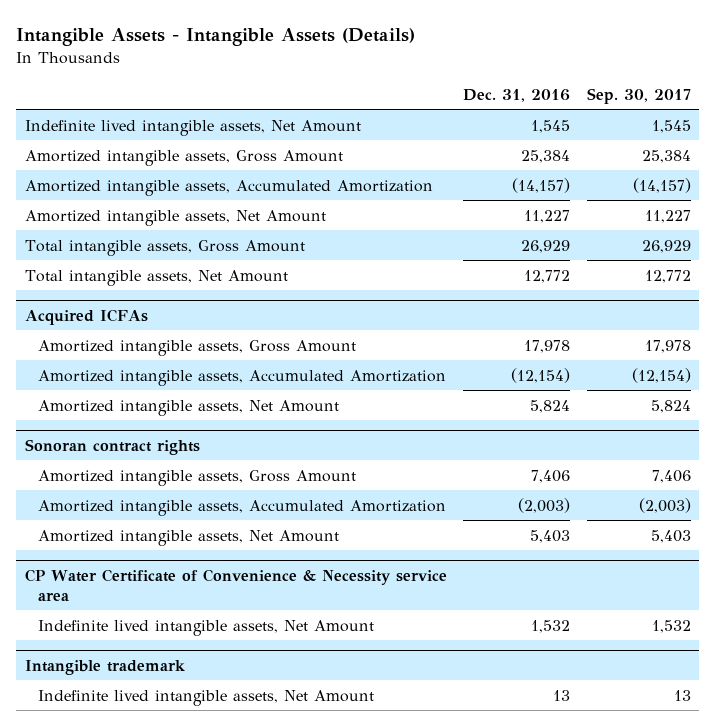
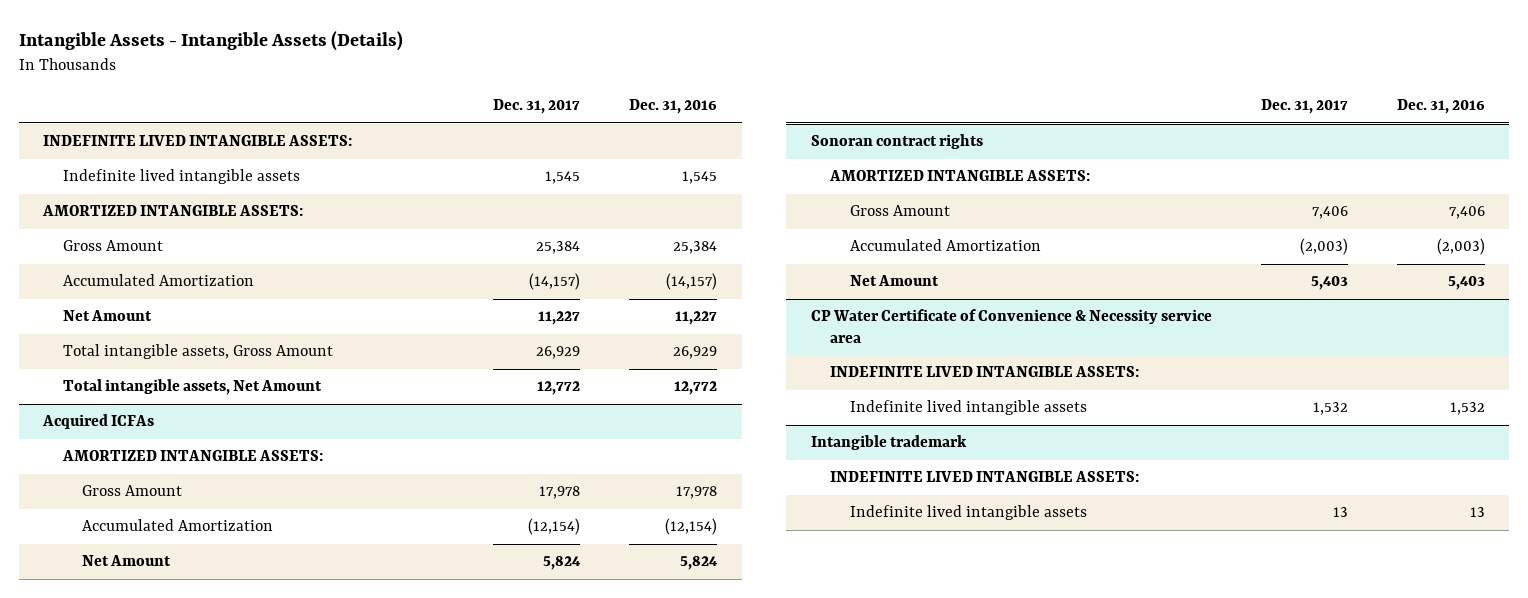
[586,87,691,104] Sep. 30, 2017 -> none
none -> [493,99,581,115] Dec. 31, 2017
none -> [43,135,353,147] INDEFINITE LIVED INTANGIBLE ASSETS:
[24,119,361,136] Indefinite lived intangible assets, Net Amount -> [62,169,300,185] Indefinite lived intangible assets
none -> [42,205,304,217] AMORTIZED INTANGIBLE ASSETS:
[24,149,343,166] Amortized intangible assets, Gross Amount -> [62,240,163,252] Gross Amount
[24,179,433,196] Amortized intangible assets, Accumulated Amortization -> [62,274,254,287] Accumulated Amortization
[24,209,326,226] Amortized intangible assets, Net Amount -> [62,310,152,322] Net Amount
none -> [61,450,323,462] AMORTIZED INTANGIBLE ASSETS:
[38,339,357,356] Amortized intangible assets, Gross Amount -> [82,485,183,497] Gross Amount
[38,369,447,386] Amortized intangible assets, Accumulated Amortization -> [82,519,274,532] Accumulated Amortization
[38,399,340,416] Amortized intangible assets, Net Amount -> [82,555,172,567] Net Amount
none -> [829,170,1091,182] AMORTIZED INTANGIBLE ASSETS:
[38,469,357,486] Amortized intangible assets, Gross Amount -> [850,205,951,217] Gross Amount
[38,499,447,516] Amortized intangible assets, Accumulated Amortization -> [850,239,1042,252] Accumulated Amortization
[38,529,340,546] Amortized intangible assets, Net Amount -> [850,275,940,287] Net Amount
none -> [830,366,1140,378] INDEFINITE LIVED INTANGIBLE ASSETS:
[38,619,375,636] Indefinite lived intangible assets, Net Amount -> [850,400,1088,416] Indefinite lived intangible assets
none -> [830,471,1140,483] INDEFINITE LIVED INTANGIBLE ASSETS:
[38,689,375,706] Indefinite lived intangible assets, Net Amount -> [850,505,1088,521] Indefinite lived intangible assets

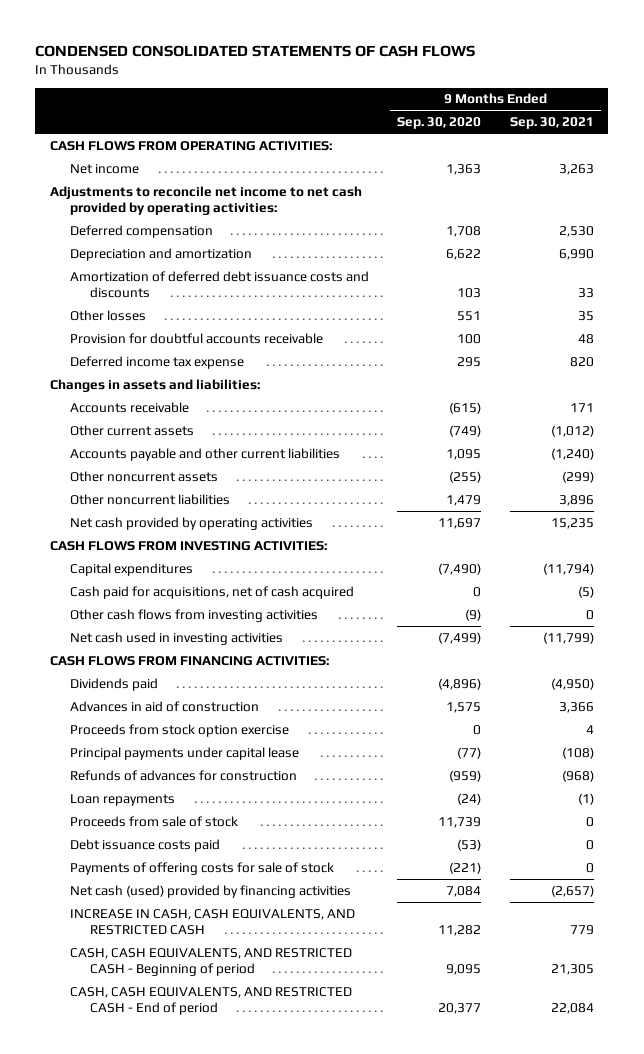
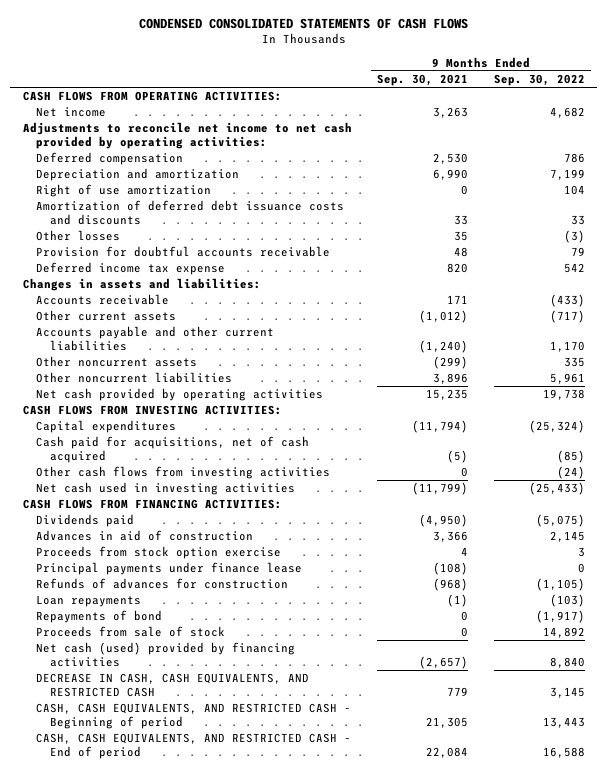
[397,117,482,130] Sep. 30, 2020 -> none
none -> [493,74,585,87] Sep. 30, 2022
none -> [36,184,212,198] Right of use amortization
[69,746,299,760] Principal payments under capital lease -> [36,562,303,576] Principal payments under finance lease
none -> [36,610,163,624] Repayments of bond
[69,838,220,852] Debt issuance costs paid -> none
[69,861,334,875] Payments of offering costs for sale of stock -> none
[69,908,355,936] INCREASE IN CASH, CASH EQUIVALENTS, AND RESTRICTED CASH -> [36,673,310,697] DECREASE IN CASH, CASH EQUIVALENTS, AND RESTRICTED CASH

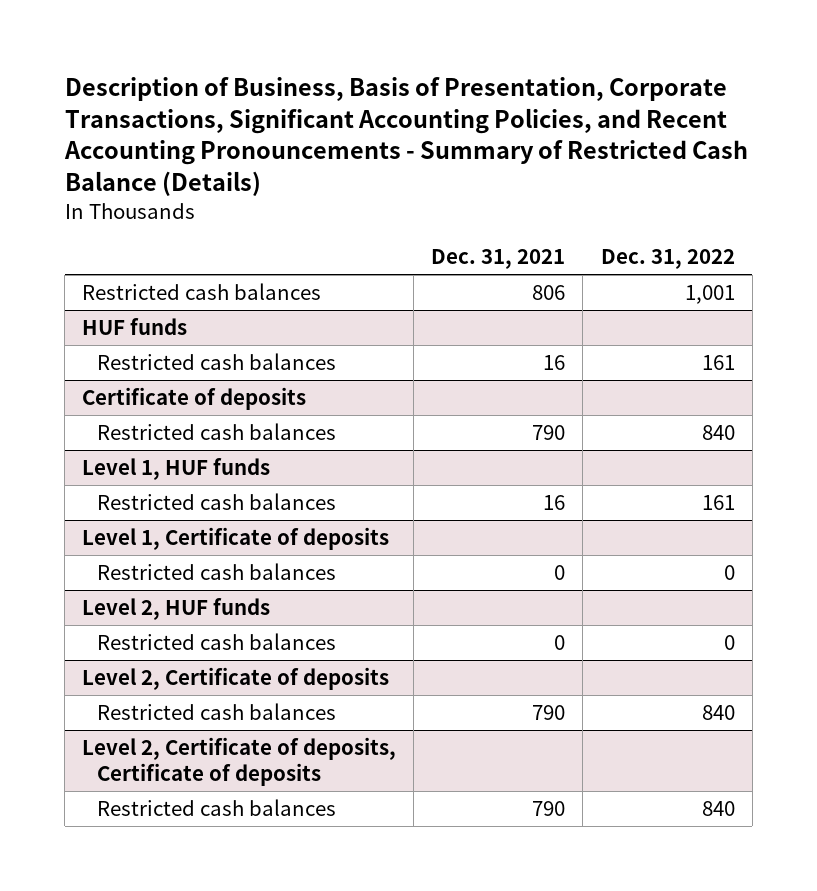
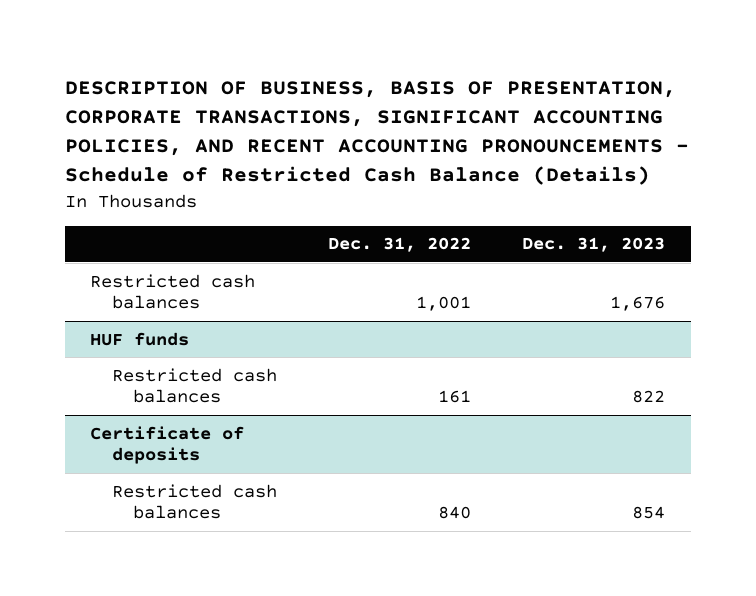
[63,77,748,197] Description of Business, Basis of Presentation, Corporate Transactions, Significant Accounting Policies, and Recent Accounting Pronouncements - Summary of Restricted Cash Balance (Details) -> [64,80,689,186] DESCRIPTION OF BUSINESS, BASIS OF PRESENTATION, CORPORATE TRANSACTIONS, SIGNIFICANT ACCOUNTING POLICIES, AND RECENT ACCOUNTING PRONOUNCEMENTS - Schedule of Restricted Cash Balance (Details)
[431,249,566,270] Dec. 31, 2021 -> none
none -> [522,237,666,253] Dec. 31, 2023
[82,458,271,481] Level 1, HUF funds -> none
[96,493,336,511] Restricted cash balances -> none
[82,527,390,551] Level 1, Certificate of deposits -> none
[96,563,336,581] Restricted cash balances -> none
[82,598,271,621] Level 2, HUF funds -> none
[96,633,336,651] Restricted cash balances -> none
[82,667,390,691] Level 2, Certificate of deposits -> none
[96,703,336,721] Restricted cash balances -> none
[82,737,397,786] Level 2, Certificate of deposits, Certificate of deposits -> none
[96,799,336,817] Restricted cash balances -> none

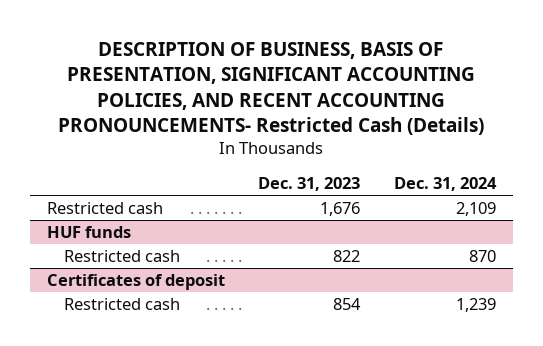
[64,80,689,186] DESCRIPTION OF BUSINESS, BASIS OF PRESENTATION, CORPORATE TRANSACTIONS, SIGNIFICANT ACCOUNTING POLICIES, AND RECENT ACCOUNTING PRONOUNCEMENTS - Schedule of Restricted Cash Balance (Details) -> [58,41,485,136] DESCRIPTION OF BUSINESS, BASIS OF PRESENTATION, SIGNIFICANT ACCOUNTING POLICIES, AND RECENT ACCOUNTING PRONOUNCEMENTS- Restricted Cash (Details)
[327,237,471,253] Dec. 31, 2022 -> none
none -> [393,176,497,191] Dec. 31, 2024
[90,273,256,310] Restricted cash balances -> [46,202,163,215] Restricted cash
[111,367,277,404] Restricted cash balances -> [63,250,180,263] Restricted cash
[90,425,245,465] Certificate of deposits -> [46,274,225,291] Certificates of deposit
[111,483,277,520] Restricted cash balances -> [63,298,180,311] Restricted cash

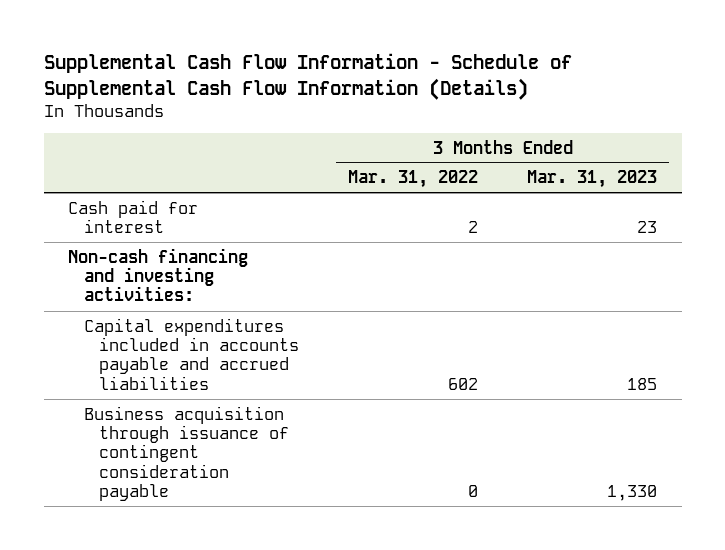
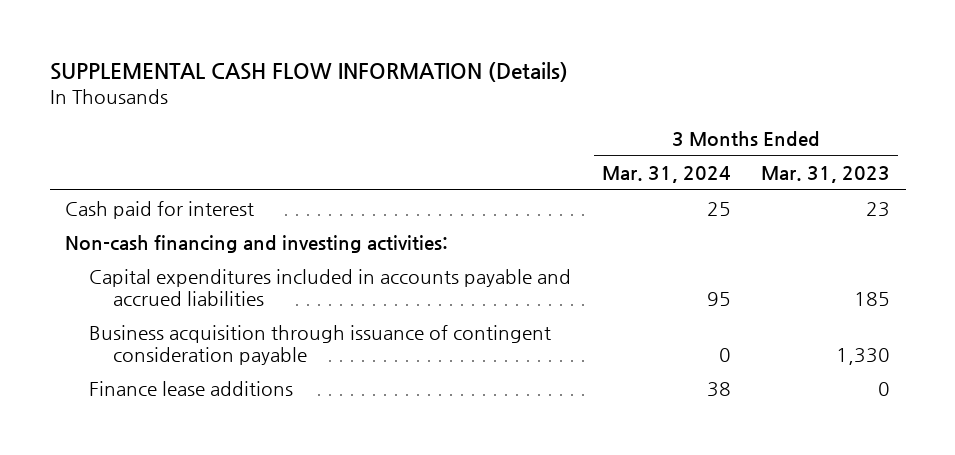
[43,53,572,100] Supplemental Cash Flow Information - Schedule of Supplemental Cash Flow Information (Details) -> [49,62,568,83] SUPPLEMENTAL CASH FLOW INFORMATION (Details)
[348,170,479,189] Mar. 31, 2022 -> none
none -> [601,166,731,184] Mar. 31, 2024
none -> [88,380,293,396] Finance lease additions

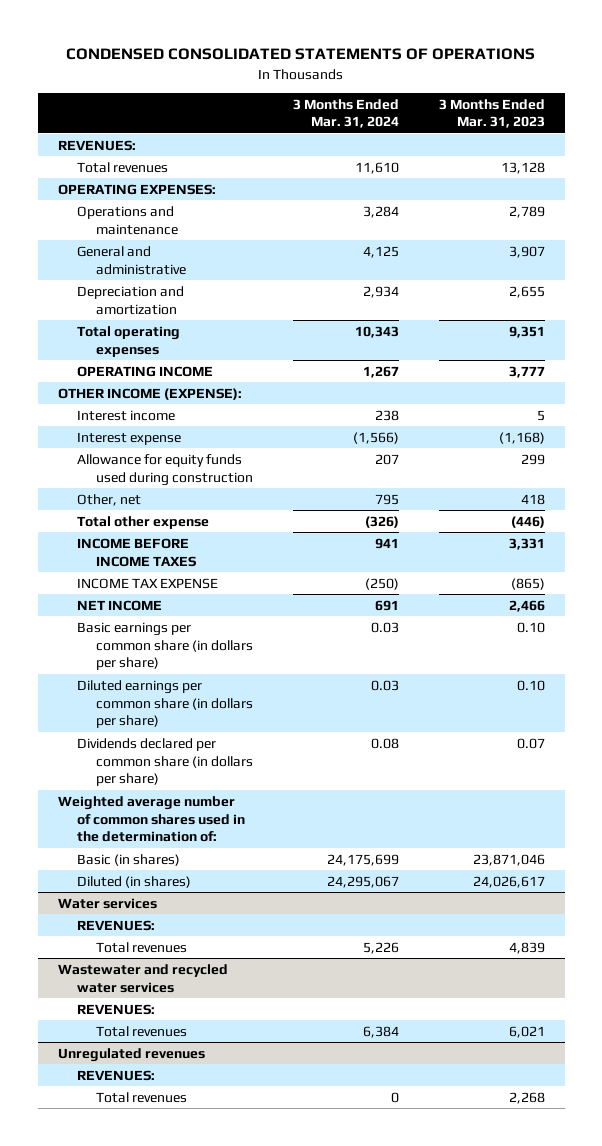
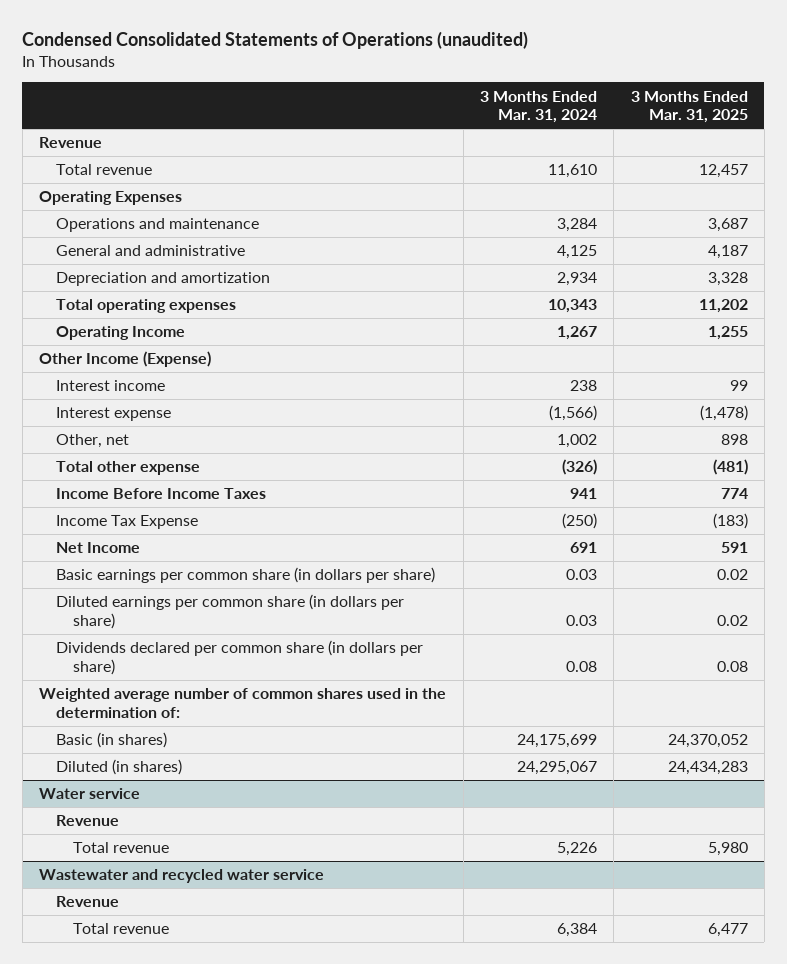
[66,48,536,61] CONDENSED CONSOLIDATED STATEMENTS OF OPERATIONS -> [22,31,529,50] Condensed Consolidated Statements of Operations (unaudited)
[438,98,545,129] 3 Months Ended Mar. 31, 2023 -> none
none -> [630,90,748,123] 3 Months Ended Mar. 31, 2025
[57,139,136,151] REVENUES: -> [39,137,103,149] Revenue
[76,161,168,173] Total revenues -> [56,164,153,176] Total revenue
[57,183,216,195] OPERATING EXPENSES: -> [39,191,183,206] Operating Expenses
[76,365,213,377] OPERATING INCOME -> [56,326,186,341] Operating Income
[57,387,242,400] OTHER INCOME (EXPENSE): -> [39,351,212,368] Other Income (Expense)
[76,453,253,486] Allowance for equity funds used during construction -> none
[374,493,399,505] 795 -> [556,434,597,449] 1,002
[76,537,196,567] INCOME BEFORE INCOME TAXES -> [56,488,267,500] Income Before Income Taxes
[76,577,218,589] INCOME TAX EXPENSE -> [56,515,199,530] Income Tax Expense
[76,599,162,611] NET INCOME -> [56,542,141,554] Net Income
[57,1047,205,1062] Unregulated revenues -> none
[76,1069,155,1081] REVENUES: -> none
[95,1091,187,1103] Total revenues -> none
[57,897,157,909] Water services -> [39,788,141,800] Water service
[76,919,155,931] REVENUES: -> [56,815,120,827] Revenue
[95,941,187,953] Total revenues -> [73,842,170,854] Total revenue
[57,963,228,993] Wastewater and recycled water services -> [39,869,325,884] Wastewater and recycled water service
[76,1003,155,1015] REVENUES: -> [56,896,120,908] Revenue
[95,1025,187,1037] Total revenues -> [73,923,170,935] Total revenue

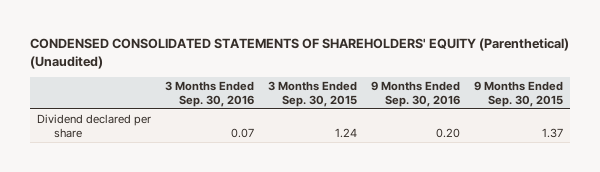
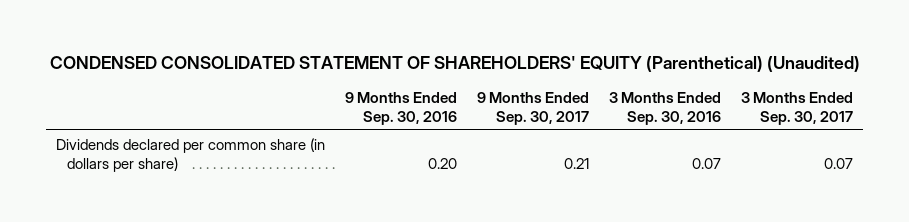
[30,37,570,69] CONDENSED CONSOLIDATED STATEMENTS OF SHAREHOLDERS' EQUITY (Parenthetical) (Unaudited) -> [49,56,860,73] CONDENSED CONSOLIDATED STATEMENT OF SHAREHOLDERS' EQUITY (Parenthetical) (Unaudited)
[267,81,357,108] 3 Months Ended Sep. 30, 2015 -> none
[473,81,563,108] 9 Months Ended Sep. 30, 2015 -> none
none -> [477,92,590,126] 9 Months Ended Sep. 30, 2017
none -> [741,92,854,126] 3 Months Ended Sep. 30, 2017
[37,114,152,138] Dividend declared per share -> [55,137,325,172] Dividends declared per common share (in dollars per share)

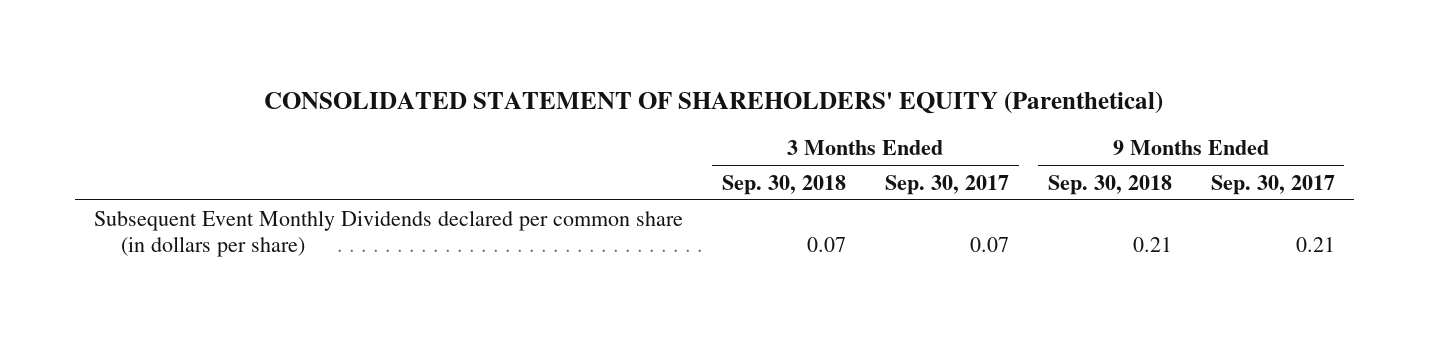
[49,56,860,73] CONDENSED CONSOLIDATED STATEMENT OF SHAREHOLDERS' EQUITY (Parenthetical) (Unaudited) -> [264,90,1164,114] CONSOLIDATED STATEMENT OF SHAREHOLDERS' EQUITY (Parenthetical)
[345,92,458,126] 9 Months Ended Sep. 30, 2016 -> none
[609,92,722,126] 3 Months Ended Sep. 30, 2016 -> none
none -> [722,174,847,195] Sep. 30, 2018
none -> [1047,174,1172,195] Sep. 30, 2018
[55,137,325,172] Dividends declared per common share (in dollars per share) -> [94,209,684,258] Subsequent Event Monthly Dividends declared per common share (in dollars per share)

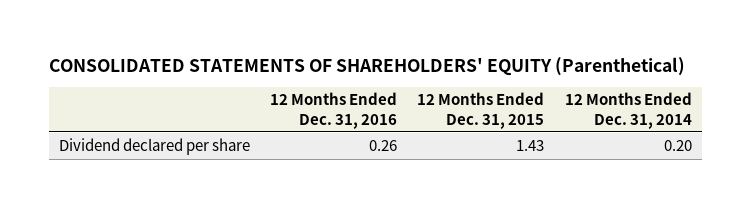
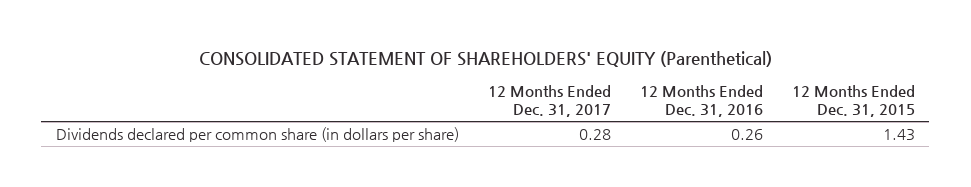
[48,56,685,76] CONSOLIDATED STATEMENTS OF SHAREHOLDERS' EQUITY (Parenthetical) -> [199,51,773,68] CONSOLIDATED STATEMENT OF SHAREHOLDERS' EQUITY (Parenthetical)
[564,92,692,129] 12 Months Ended Dec. 31, 2014 -> none
none -> [487,84,611,118] 12 Months Ended Dec. 31, 2017
[58,138,250,156] Dividend declared per share -> [55,127,459,143] Dividends declared per common share (in dollars per share)

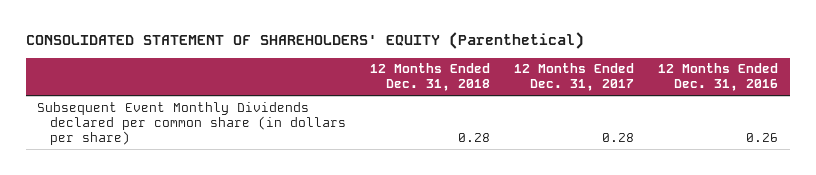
[791,84,915,118] 12 Months Ended Dec. 31, 2015 -> none
none -> [370,63,491,92] 12 Months Ended Dec. 31, 2018
[55,127,459,143] Dividends declared per common share (in dollars per share) -> [37,101,347,145] Subsequent Event Monthly Dividends declared per common share (in dollars per share)

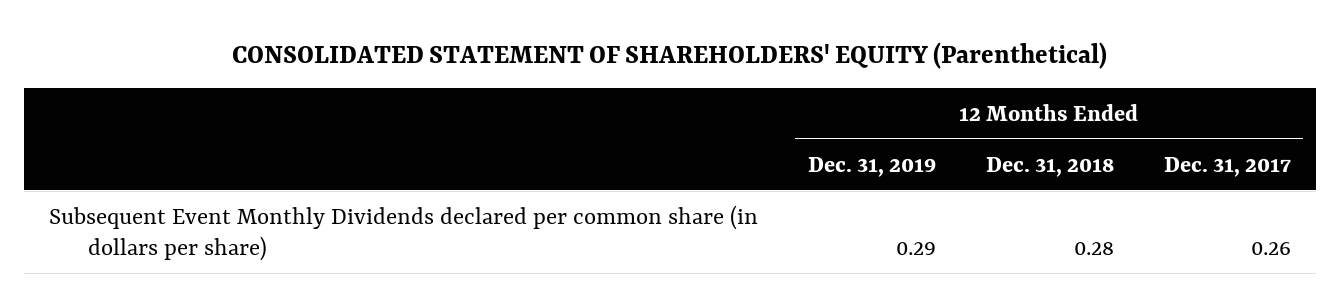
[658,63,779,92] 12 Months Ended Dec. 31, 2016 -> none
none -> [807,156,936,177] Dec. 31, 2019
[602,132,635,142] 0.28 -> [1250,241,1291,255] 0.26

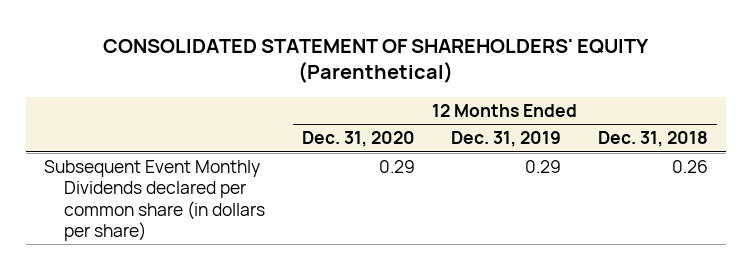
[1163,156,1291,177] Dec. 31, 2017 -> none
none -> [301,131,415,148] Dec. 31, 2020
[1073,241,1114,255] 0.28 -> [672,160,709,174] 0.26

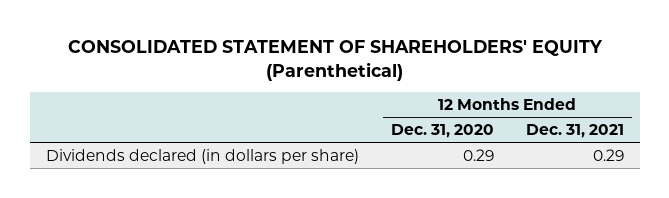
[451,131,562,148] Dec. 31, 2019 -> none
[598,131,709,148] Dec. 31, 2018 -> none
none -> [525,124,624,139] Dec. 31, 2021
[43,160,266,241] Subsequent Event Monthly Dividends declared per common share (in dollars per share) -> [45,148,359,164] Dividends declared (in dollars per share)

